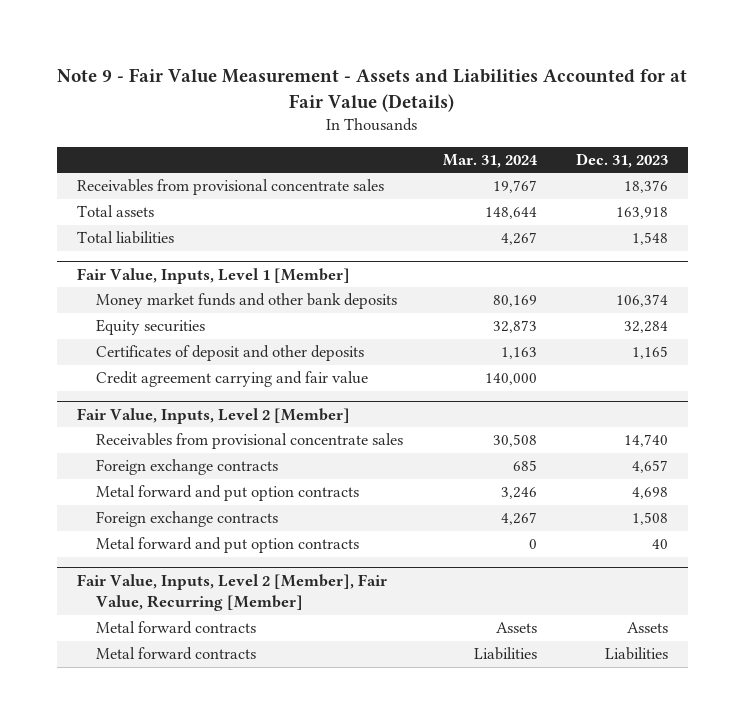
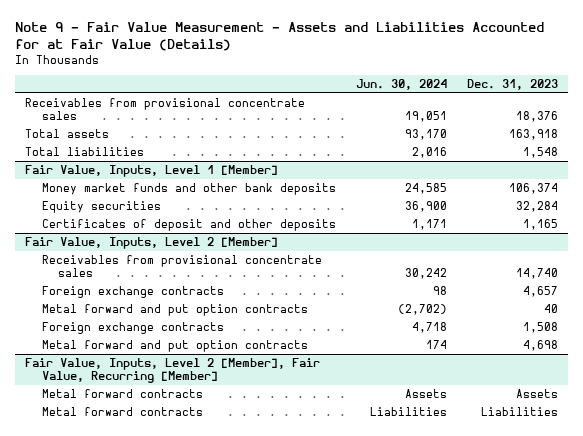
[442,153,538,168] Mar. 31, 2024 -> none
none -> [355,79,447,91] Jun. 30, 2024
[96,371,369,388] Credit agreement carrying and fair value -> none
[96,511,279,528] Foreign exchange contracts -> [41,321,224,334] Foreign exchange contracts
[96,485,360,502] Metal forward and put option contracts -> [41,339,308,352] Metal forward and put option contracts

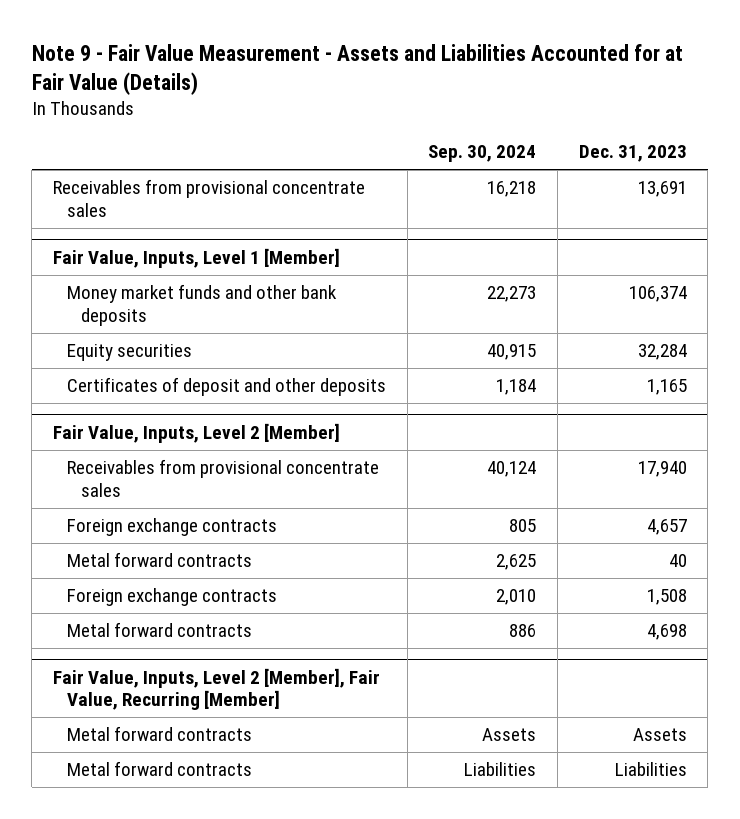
[355,79,447,91] Jun. 30, 2024 -> none
none -> [428,145,537,163] Sep. 30, 2024
[25,128,110,138] Total assets -> none
[25,146,145,156] Total liabilities -> none
[515,111,558,123] 18,376 -> [637,181,687,198] 13,691
[515,268,558,280] 14,740 -> [637,461,687,478] 17,940
[41,303,308,316] Metal forward and put option contracts -> [66,552,252,568] Metal forward contracts
[41,339,308,352] Metal forward and put option contracts -> [66,622,252,638] Metal forward contracts

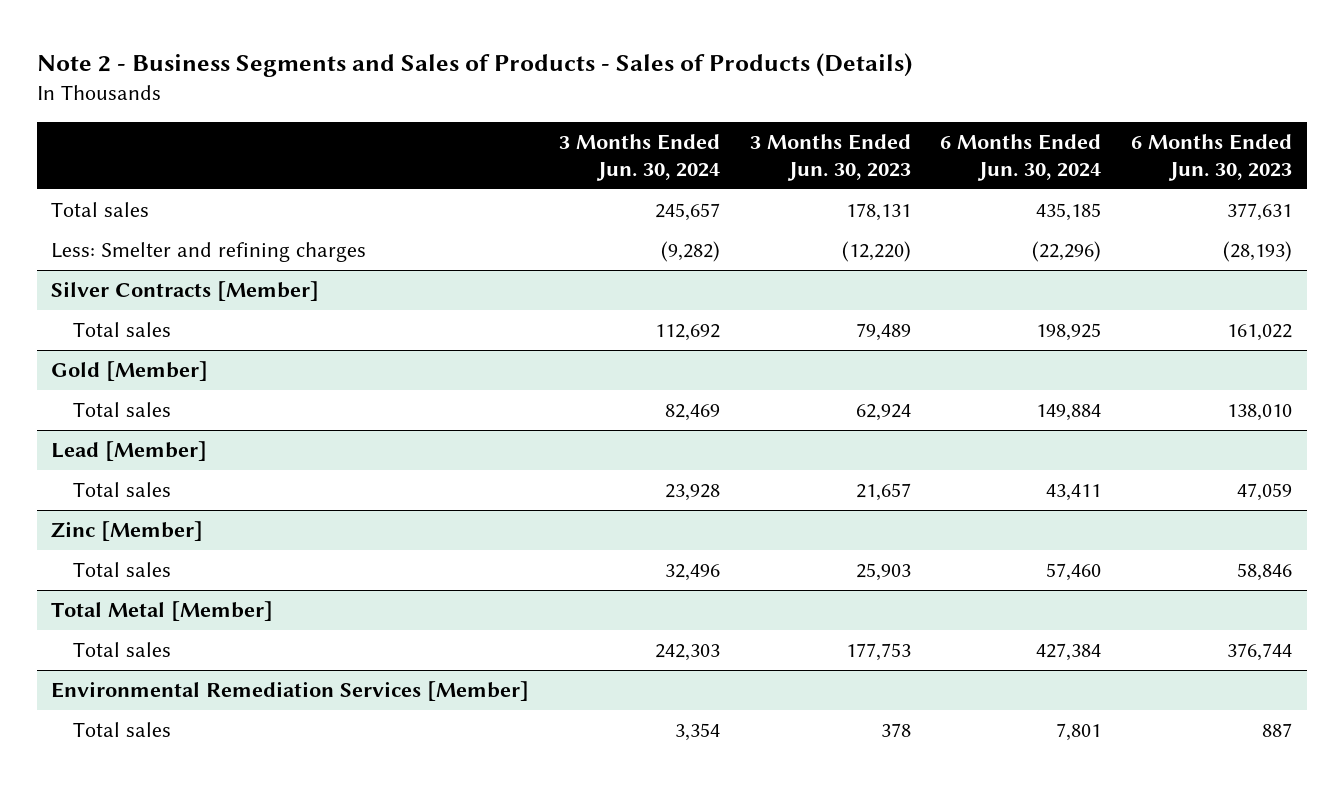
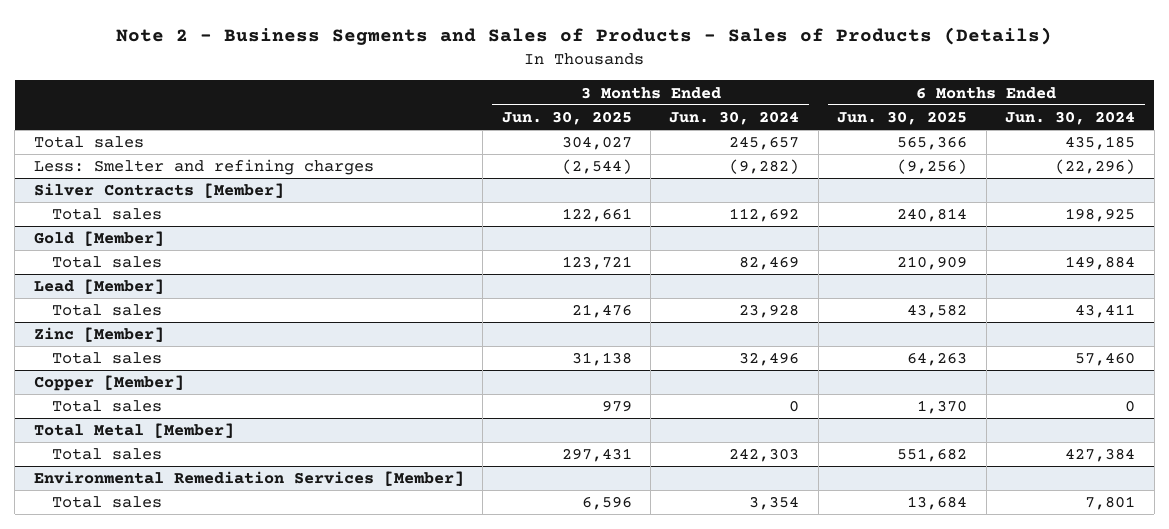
[749,134,911,181] 3 Months Ended Jun. 30, 2023 -> none
[1130,134,1292,181] 6 Months Ended Jun. 30, 2023 -> none
none -> [501,111,632,126] Jun. 30, 2025
none -> [837,111,968,126] Jun. 30, 2025
none -> [33,375,184,392] Copper [Member]
none -> [52,400,163,413] Total sales

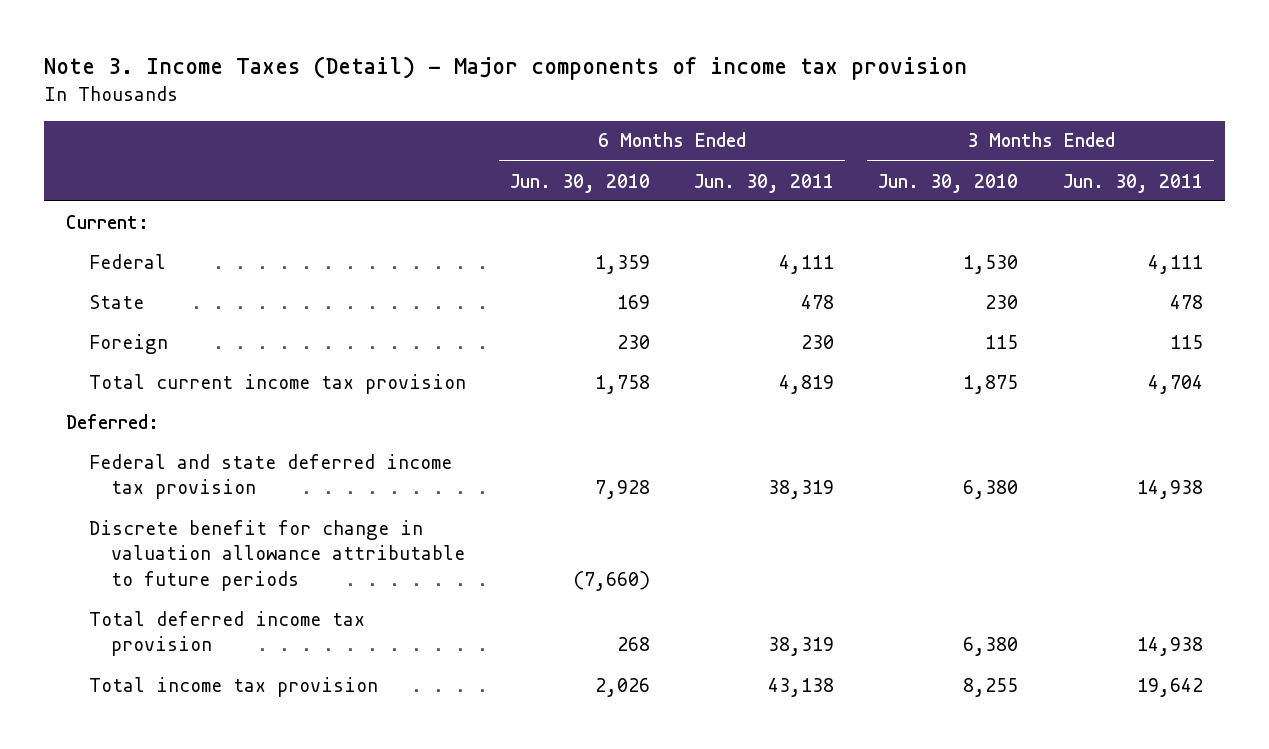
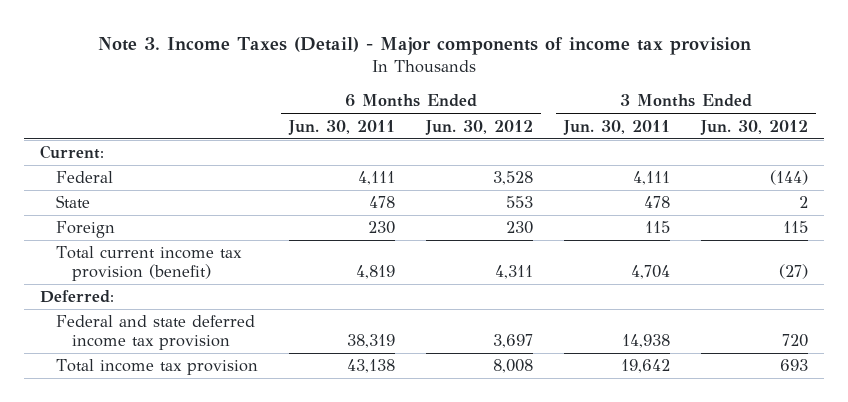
[510,173,651,193] Jun. 30, 2010 -> none
[878,173,1019,193] Jun. 30, 2010 -> none
none -> [425,119,534,135] Jun. 30, 2012
none -> [700,119,809,135] Jun. 30, 2012
[88,373,466,394] Total current income tax provision -> [56,246,243,282] Total current income tax provision (benefit)
[88,519,466,591] Discrete benefit for change in valuation allowance attributable to future periods -> none
[88,610,365,657] Total deferred income tax provision -> none

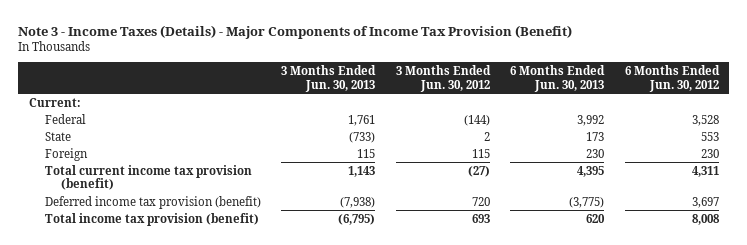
[98,36,752,55] Note 3. Income Taxes (Detail) - Major components of income tax provision -> [18,24,573,39] Note 3 - Income Taxes (Details) - Major Components of Income Tax Provision (Benefit)
[288,119,396,135] Jun. 30, 2011 -> none
[563,119,671,135] Jun. 30, 2011 -> none
none -> [281,64,377,92] 3 Months Ended Jun. 30, 2013
none -> [510,64,606,92] 6 Months Ended Jun. 30, 2013
[39,290,114,304] Deferred: -> none
[56,315,256,351] Federal and state deferred income tax provision -> [44,195,261,209] Deferred income tax provision (benefit)
[56,359,259,376] Total income tax provision -> [44,212,259,226] Total income tax provision (benefit)

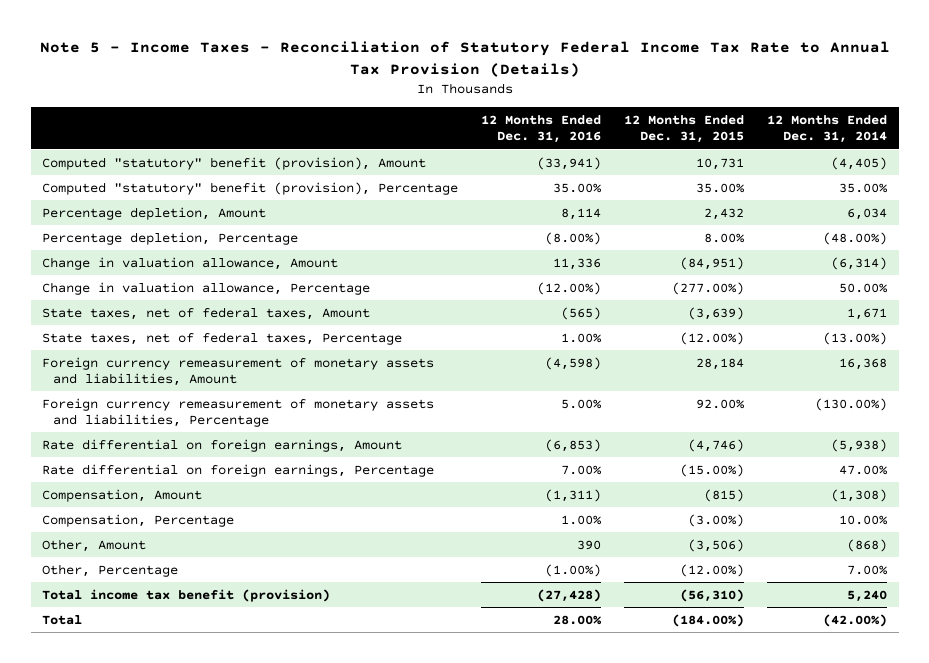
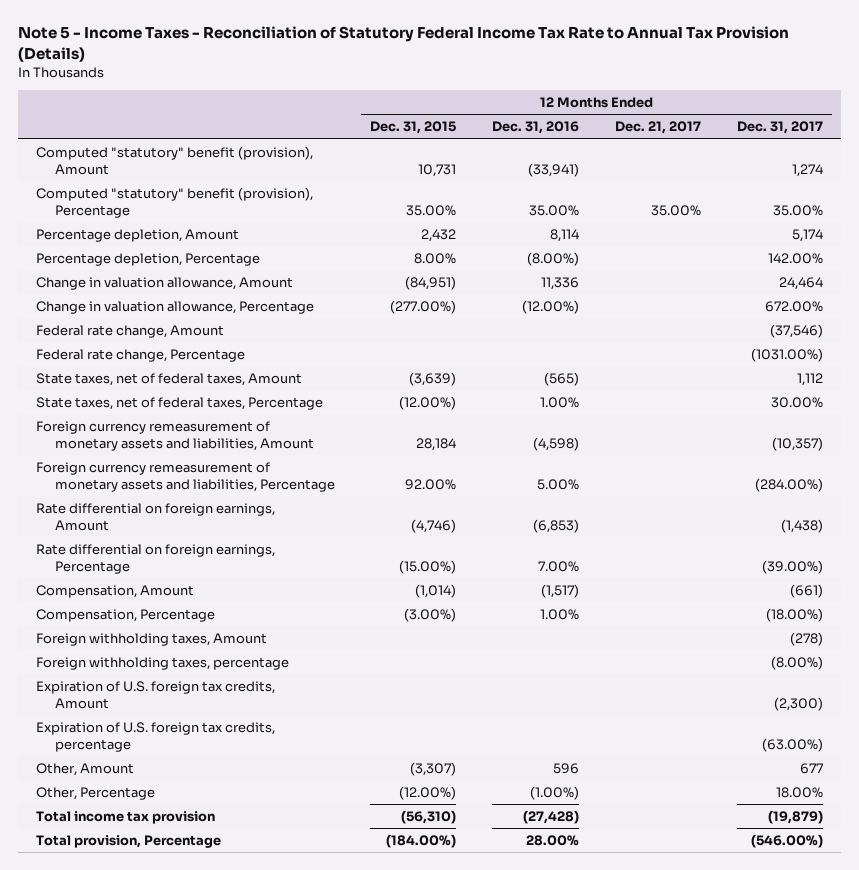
[767,114,888,144] 12 Months Ended Dec. 31, 2014 -> none
none -> [615,121,702,135] Dec. 21, 2017
none -> [737,121,824,135] Dec. 31, 2017
none -> [35,324,224,338] Federal rate change, Amount
none -> [35,348,245,362] Federal rate change, Percentage
[545,488,602,502] (1,311) -> [541,583,580,598] (1,517)
[704,488,745,502] (815) -> [415,583,457,598] (1,014)
none -> [35,632,267,646] Foreign withholding taxes, Amount
none -> [35,656,289,670] Foreign withholding taxes, percentage
none -> [35,680,275,709] Expiration of U.S. foreign tax credits, Amount
none -> [35,721,275,752] Expiration of U.S. foreign tax credits, percentage
[577,539,602,550] 390 -> [553,762,580,774] 596
[688,538,745,552] (3,506) -> [410,761,457,776] (3,307)
[42,588,331,602] Total income tax benefit (provision) -> [35,810,215,824] Total income tax provision
[42,614,83,625] Total -> [35,834,221,848] Total provision, Percentage

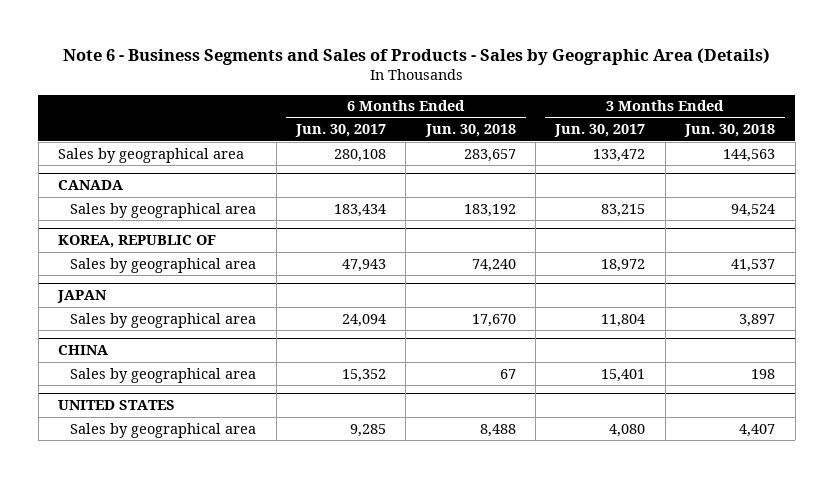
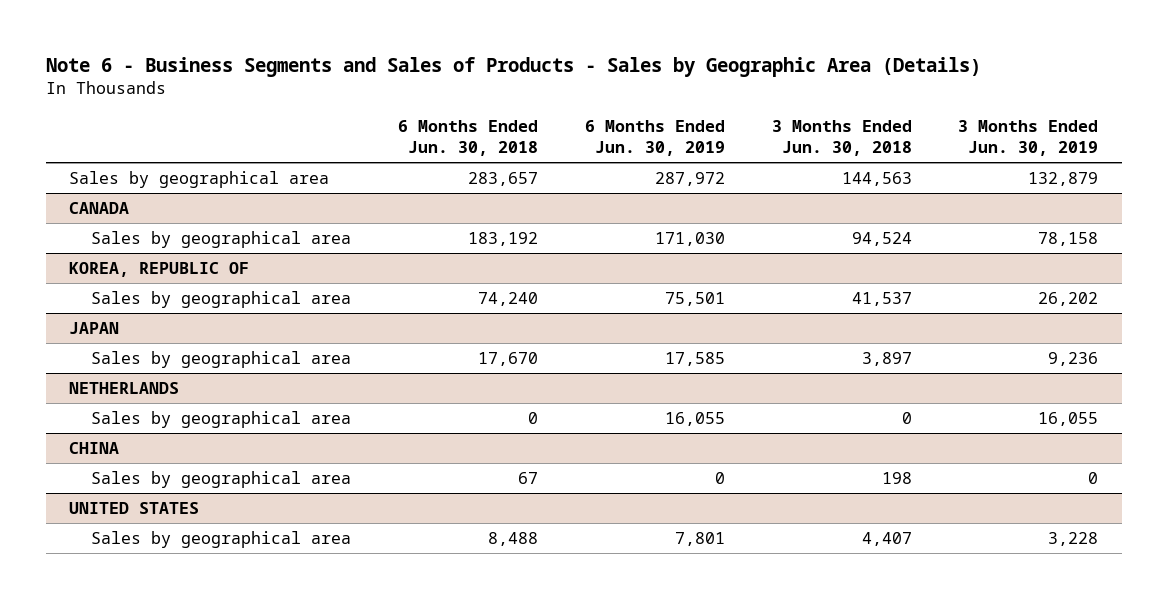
[294,124,386,138] Jun. 30, 2017 -> none
[554,124,646,138] Jun. 30, 2017 -> none
none -> [584,120,725,156] 6 Months Ended Jun. 30, 2019
none -> [958,120,1099,156] 3 Months Ended Jun. 30, 2019
none -> [69,382,180,395] NETHERLANDS
none -> [91,411,352,429] Sales by geographical area

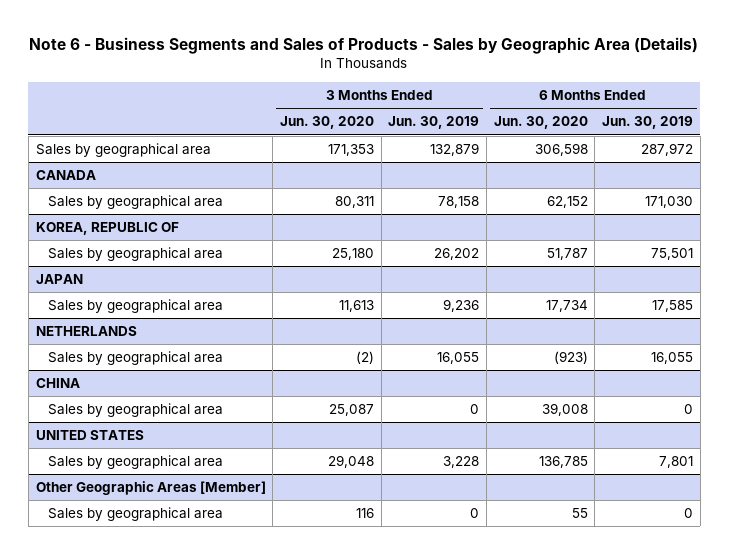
[398,120,539,156] 6 Months Ended Jun. 30, 2018 -> none
[771,120,912,156] 3 Months Ended Jun. 30, 2018 -> none
none -> [279,116,374,130] Jun. 30, 2020
none -> [493,116,588,130] Jun. 30, 2020
none -> [35,481,266,496] Other Geographic Areas [Member]
none -> [48,507,224,522] Sales by geographical area

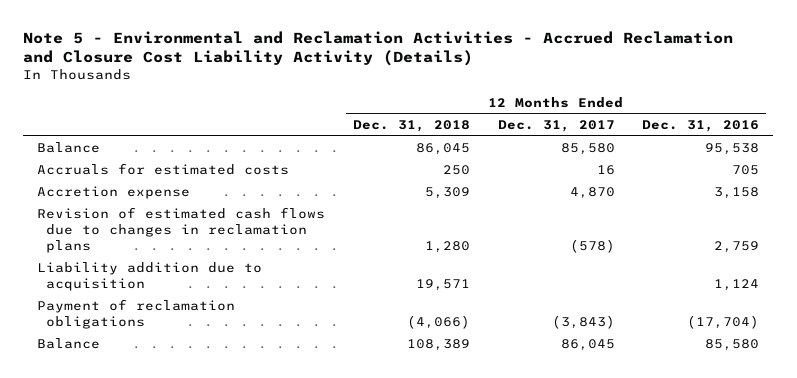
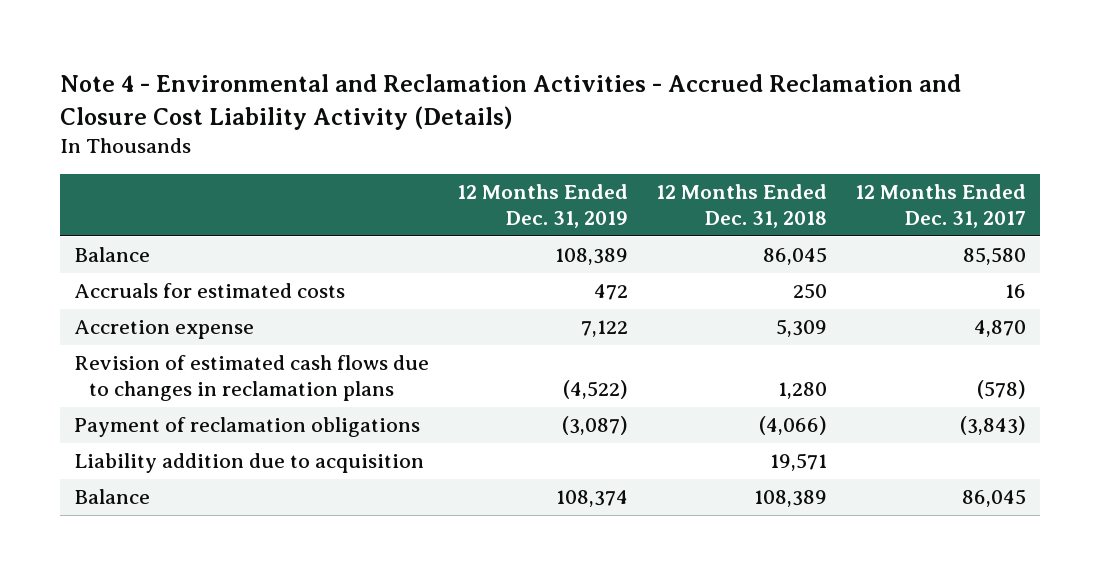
[23,30,734,67] Note 5 - Environmental and Reclamation Activities - Accrued Reclamation and Closure Cost Liability Activity (Details) -> [59,74,961,130] Note 4 - Environmental and Reclamation Activities - Accrued Reclamation and Closure Cost Liability Activity (Details)
[642,120,760,133] Dec. 31, 2016 -> none
none -> [457,183,629,229] 12 Months Ended Dec. 31, 2019
[37,262,263,292] Liability addition due to acquisition -> [74,453,425,474] Liability addition due to acquisition

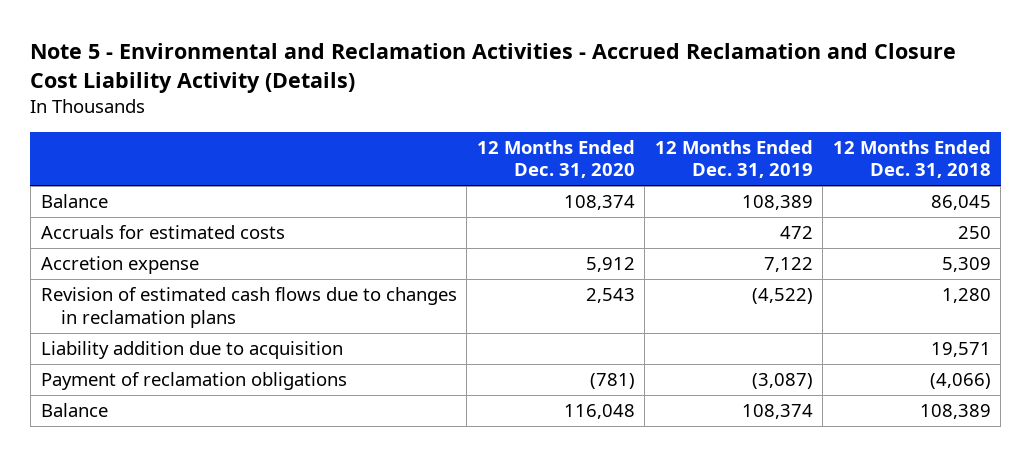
[59,74,961,130] Note 4 - Environmental and Reclamation Activities - Accrued Reclamation and Closure Cost Liability Activity (Details) -> [30,43,957,94] Note 5 - Environmental and Reclamation Activities - Accrued Reclamation and Closure Cost Liability Activity (Details)
[855,183,1027,229] 12 Months Ended Dec. 31, 2017 -> none
none -> [476,140,635,179] 12 Months Ended Dec. 31, 2020
[74,417,421,438] Payment of reclamation obligations -> [40,372,347,391] Payment of reclamation obligations

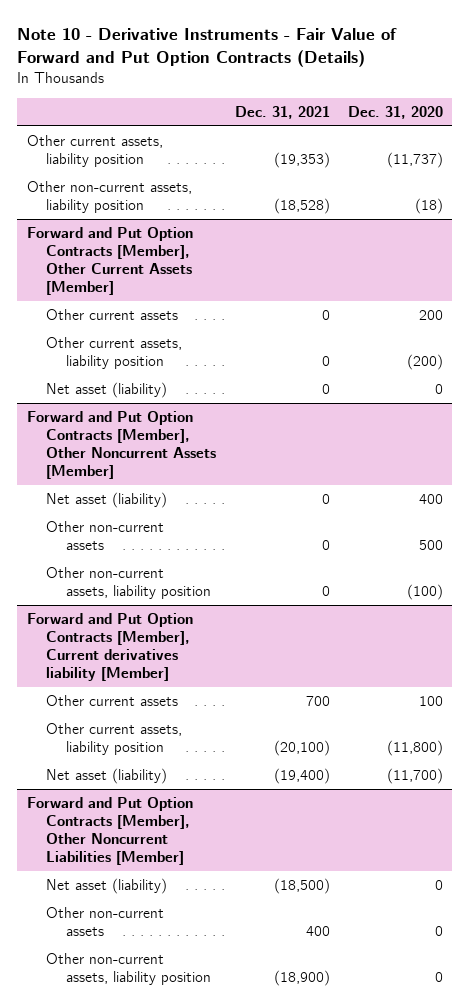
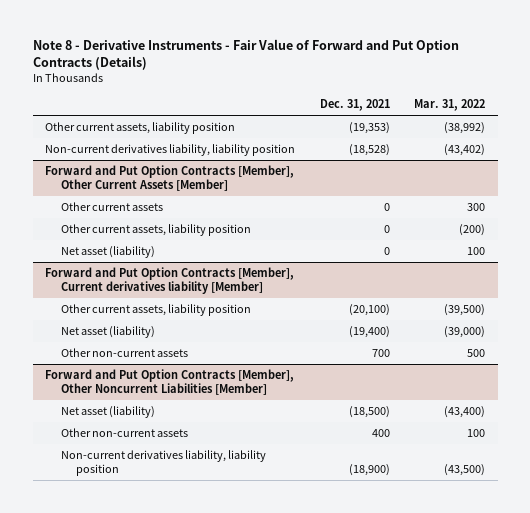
[17,28,398,68] Note 10 - Derivative Instruments - Fair Value of Forward and Put Option Contracts (Details) -> [32,38,459,70] Note 8 - Derivative Instruments - Fair Value of Forward and Put Option Contracts (Details)
[348,105,444,119] Dec. 31, 2020 -> none
none -> [414,99,486,112] Mar. 31, 2022
[26,181,192,214] Other non-current assets, liability position -> [45,144,296,157] Non-current derivatives liability, liability position
[26,411,217,479] Forward and Put Option Contracts [Member], Other Noncurrent Assets [Member] -> none
[46,492,168,509] Net asset (liability) -> none
[46,521,165,551] Other non-current assets -> none
[46,567,211,600] Other non-current assets, liability position -> none
[46,695,179,707] Other current assets -> none
none -> [60,348,188,358] Other non-current assets
[46,953,211,986] Other non-current assets, liability position -> [60,450,266,477] Non-current derivatives liability, liability position

